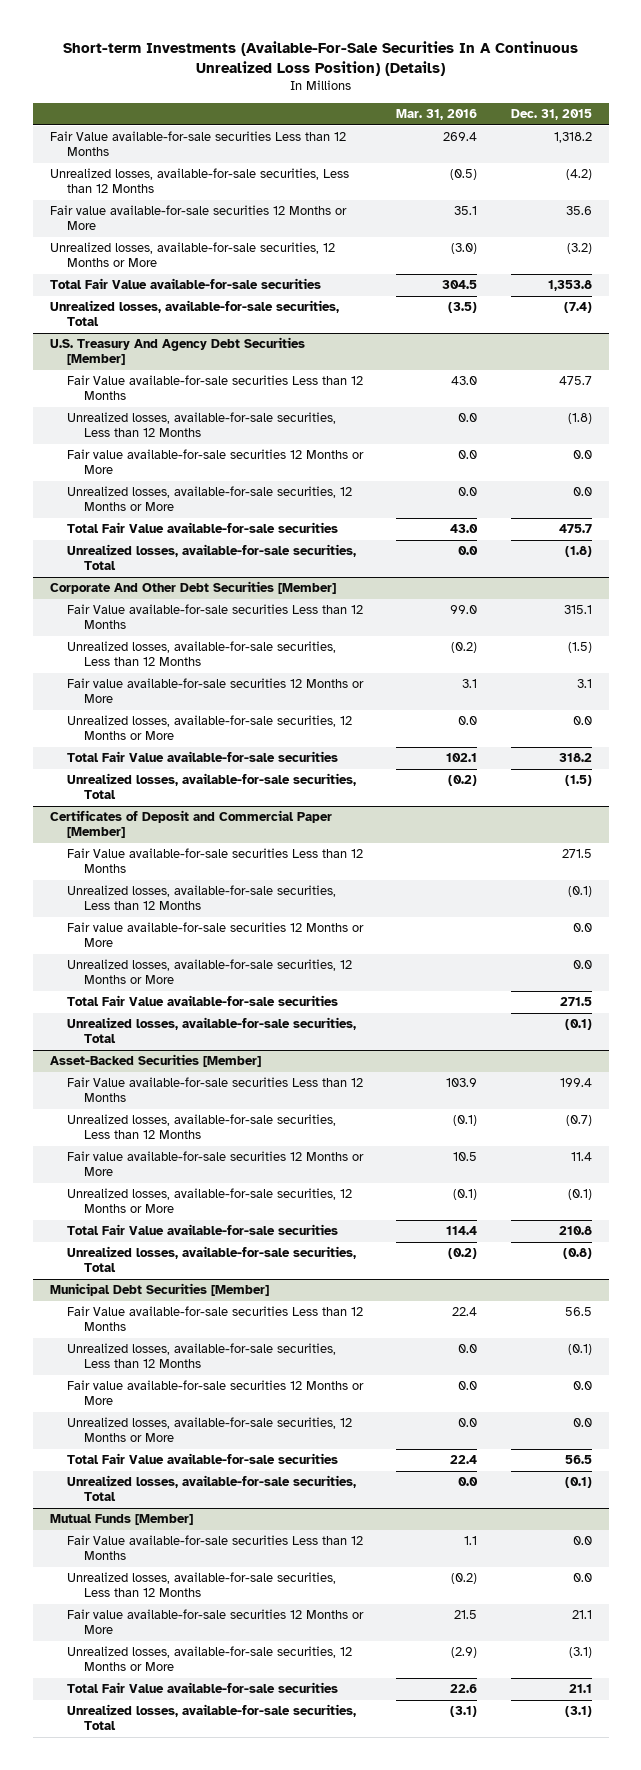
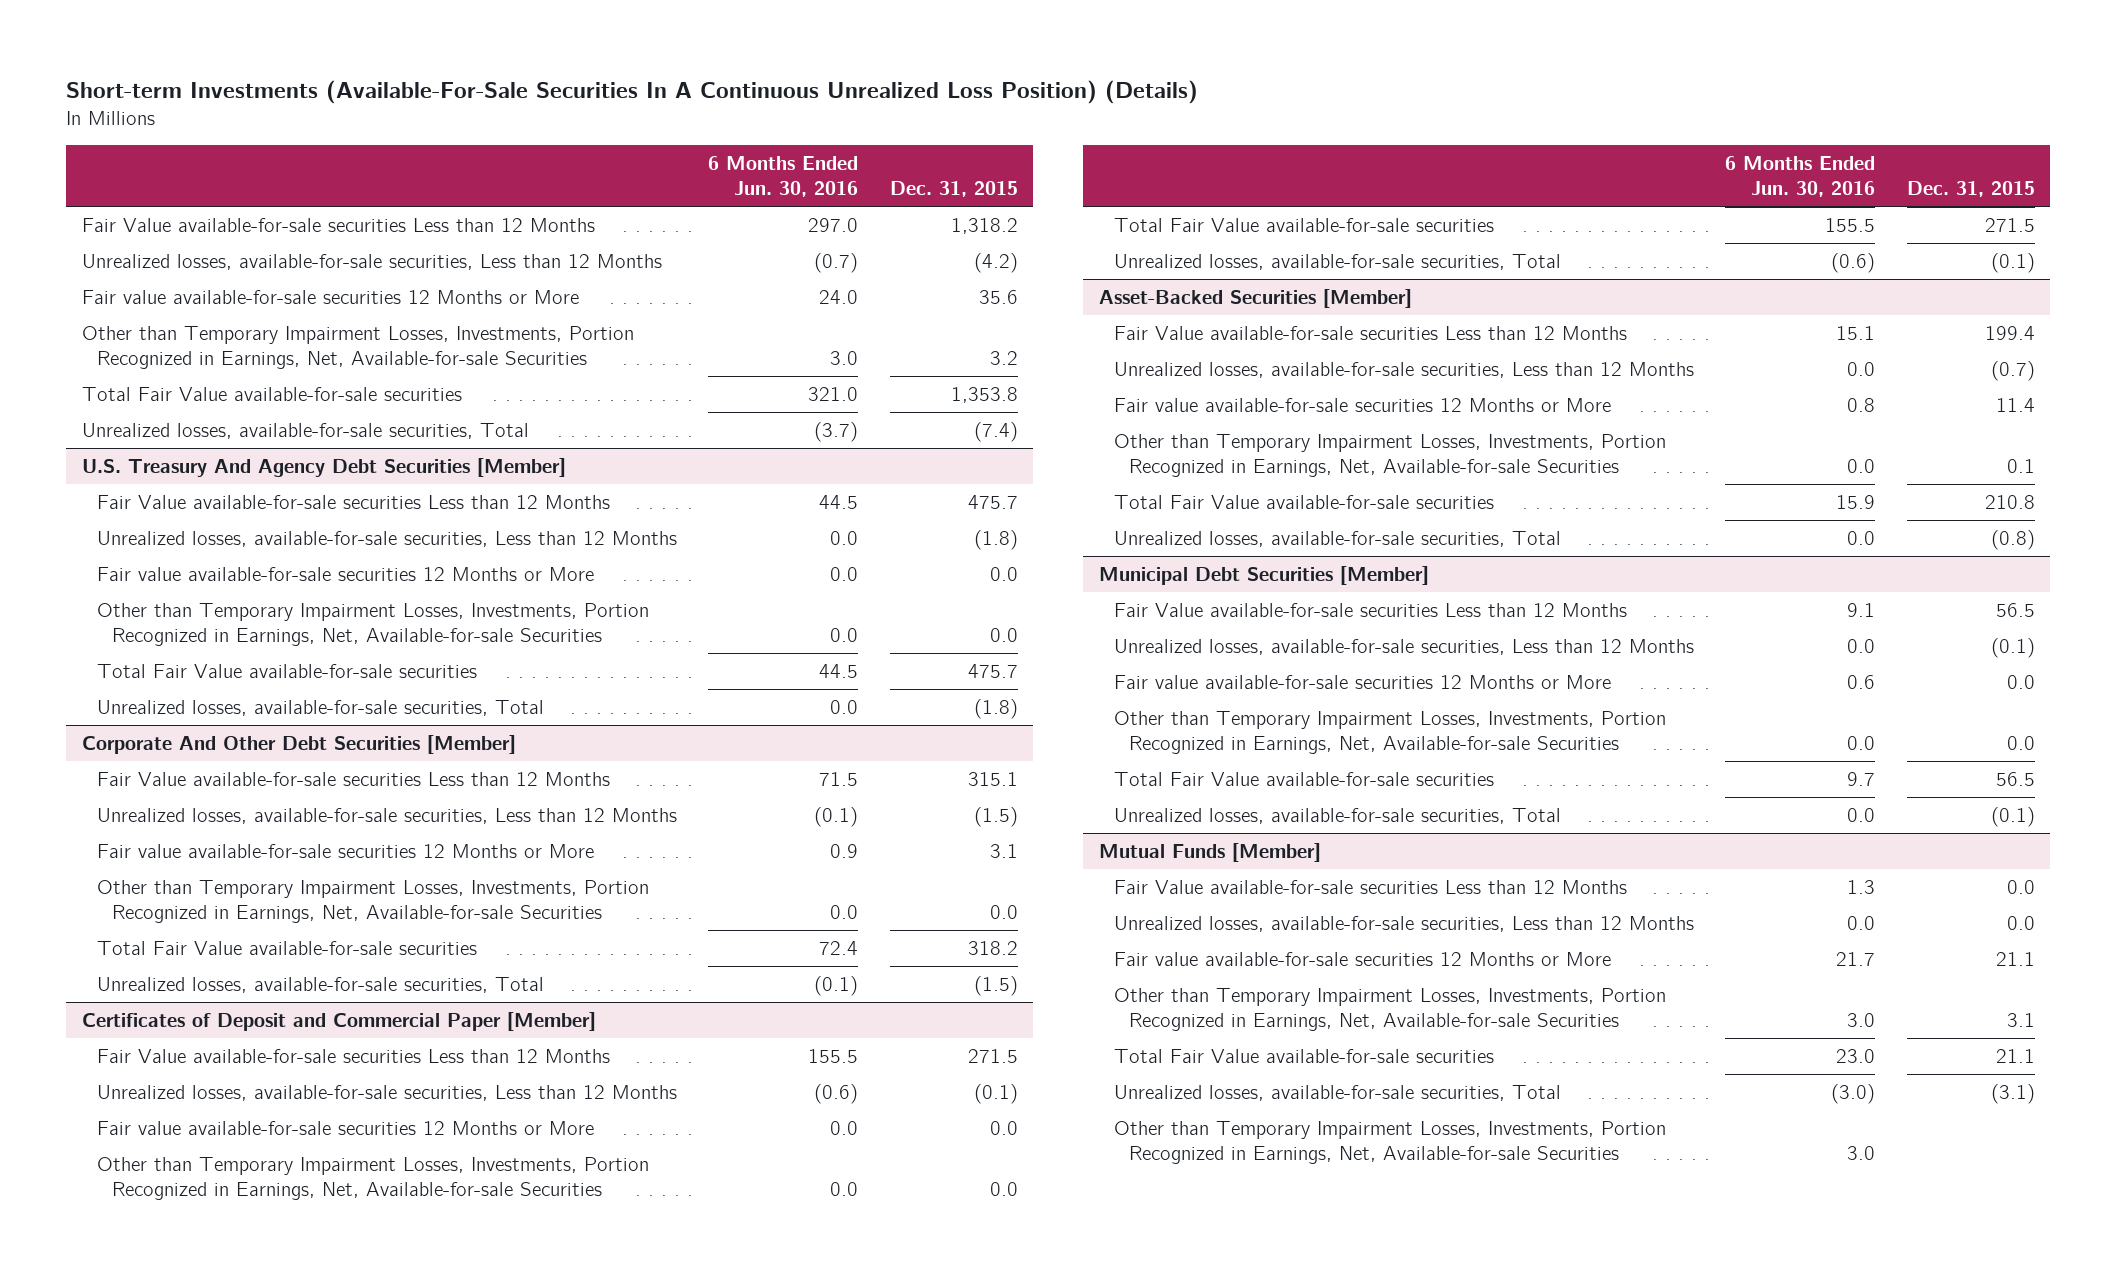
[396,109,478,121] Mar. 31, 2016 -> none
none -> [708,155,859,198] 6 Months Ended Jun. 30, 2016
[49,242,335,268] Unrealized losses, available-for-sale securities, 12 Months or More -> [81,325,634,370] Other than Temporary Impairment Losses, Investments, Portion Recognized in Earnings, Net, Available-for-sale Securities
[566,243,592,255] (3.2) -> [989,351,1018,366] 3.2
[66,486,352,512] Unrealized losses, available-for-sale securities, 12 Months or More -> [97,602,650,647] Other than Temporary Impairment Losses, Investments, Portion Recognized in Earnings, Net, Available-for-sale Securities
[66,715,352,741] Unrealized losses, available-for-sale securities, 12 Months or More -> [97,879,650,924] Other than Temporary Impairment Losses, Investments, Portion Recognized in Earnings, Net, Available-for-sale Securities
[66,959,352,985] Unrealized losses, available-for-sale securities, 12 Months or More -> [97,1156,650,1201] Other than Temporary Impairment Losses, Investments, Portion Recognized in Earnings, Net, Available-for-sale Securities
[66,1188,352,1214] Unrealized losses, available-for-sale securities, 12 Months or More -> [1114,433,1667,478] Other than Temporary Impairment Losses, Investments, Portion Recognized in Earnings, Net, Available-for-sale Securities
[567,1189,592,1201] (0.1) -> [2006,459,2035,474] 0.1
[66,1417,352,1443] Unrealized losses, available-for-sale securities, 12 Months or More -> [1114,710,1667,755] Other than Temporary Impairment Losses, Investments, Portion Recognized in Earnings, Net, Available-for-sale Securities
[66,1646,352,1672] Unrealized losses, available-for-sale securities, 12 Months or More -> [1114,987,1667,1032] Other than Temporary Impairment Losses, Investments, Portion Recognized in Earnings, Net, Available-for-sale Securities
[568,1647,592,1659] (3.1) -> [2006,1013,2035,1028] 3.1
none -> [1114,1120,1667,1165] Other than Temporary Impairment Losses, Investments, Portion Recognized in Earnings, Net, Available-for-sale Securities

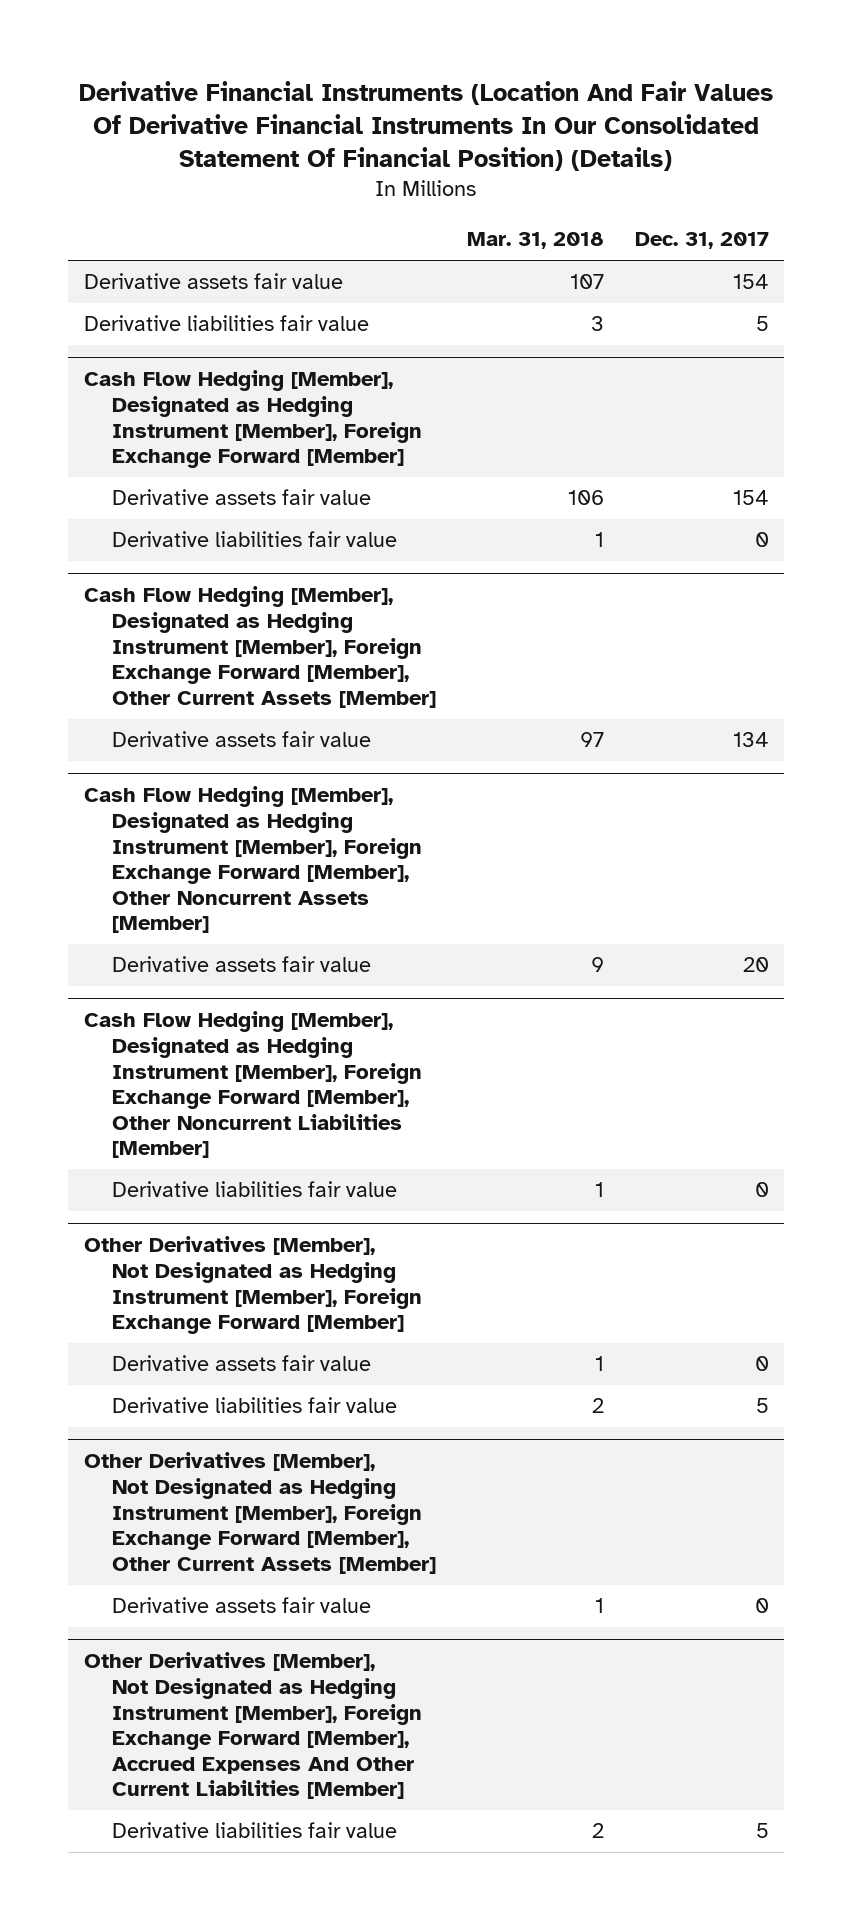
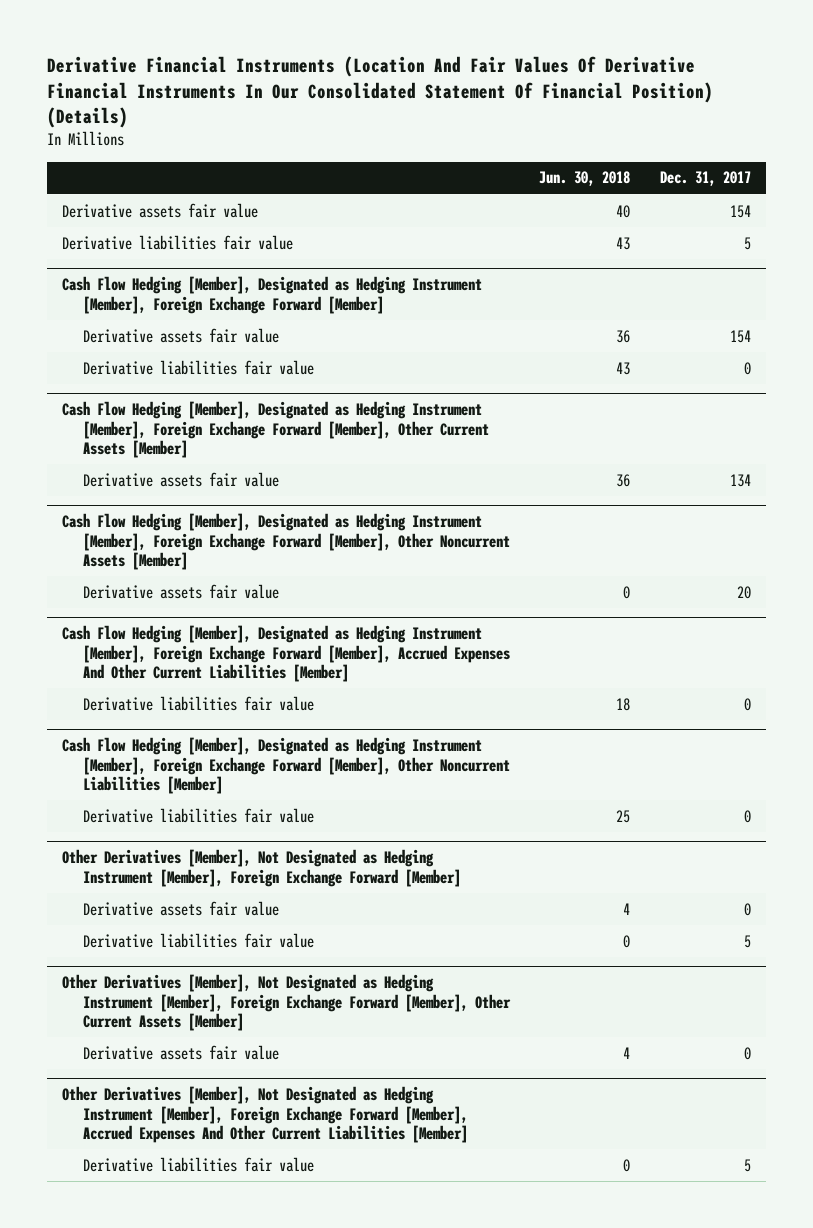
[466,232,604,250] Mar. 31, 2018 -> none
none -> [539,171,631,187] Jun. 30, 2018
none -> [61,625,510,683] Cash Flow Hedging [Member], Designated as Hedging Instrument [Member], Foreign Exchange Forward [Member], Accrued Expenses And Other Current Liabilities [Member]
none -> [82,695,314,711] Derivative liabilities fair value

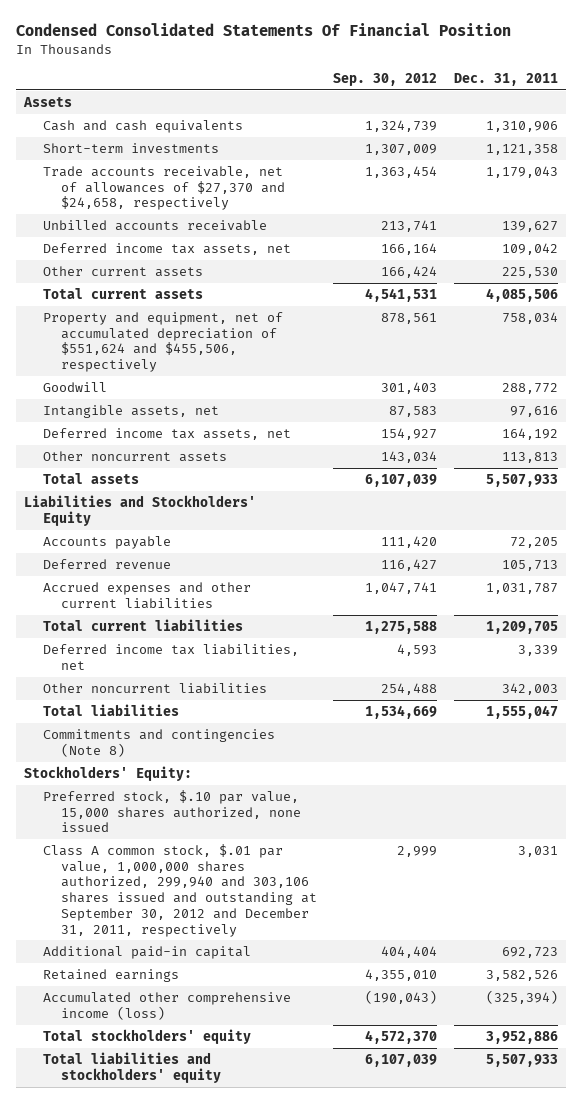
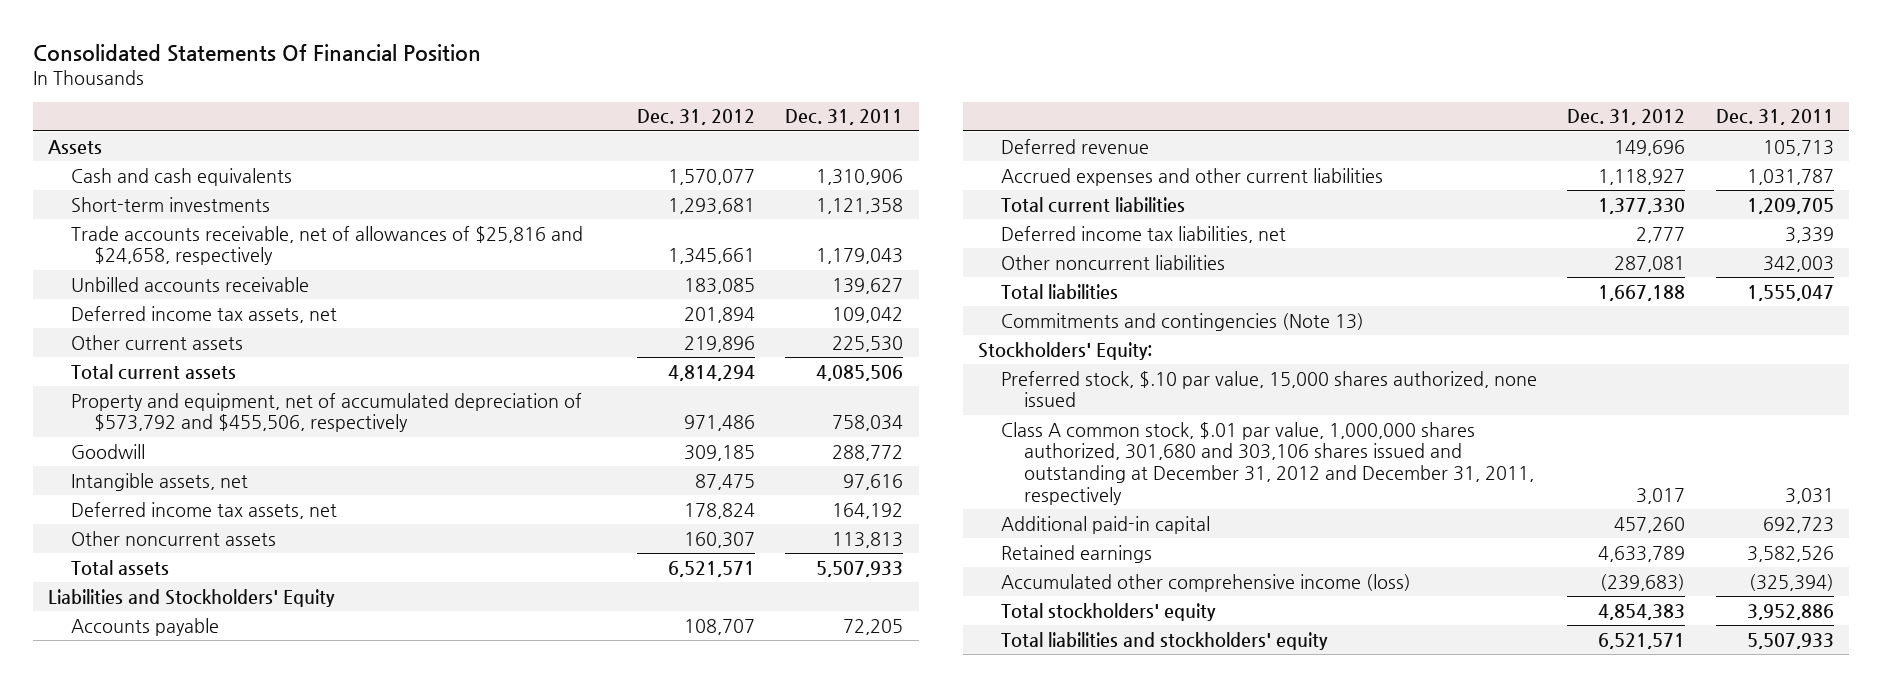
[16,23,512,37] Condensed Consolidated Statements Of Financial Position -> [32,44,481,63] Consolidated Statements Of Financial Position
[333,72,438,86] Sep. 30, 2012 -> none
none -> [637,109,756,126] Dec. 31, 2012
[42,165,285,211] Trade accounts receivable, net of allowances of $27,370 and $24,658, respectively -> [70,225,583,266] Trade accounts receivable, net of allowances of $25,816 and $24,658, respectively
[42,311,283,373] Property and equipment, net of accumulated depreciation of $551,624 and $455,506, respectively -> [70,392,582,433] Property and equipment, net of accumulated depreciation of $573,792 and $455,506, respectively
[42,728,275,757] Commitments and contingencies (Note 8) -> [1000,312,1364,331] Commitments and contingencies (Note 13)
[42,843,317,937] Class A common stock, $.01 par value, 1,000,000 shares authorized, 299,940 and 303,106 shares issued and outstanding at September 30, 2012 and December 31, 2011, respectively -> [1000,421,1534,506] Class A common stock, $.01 par value, 1,000,000 shares authorized, 301,680 and 303,106 shares issued and outstanding at December 31, 2012 and December 31, 2011, respectively

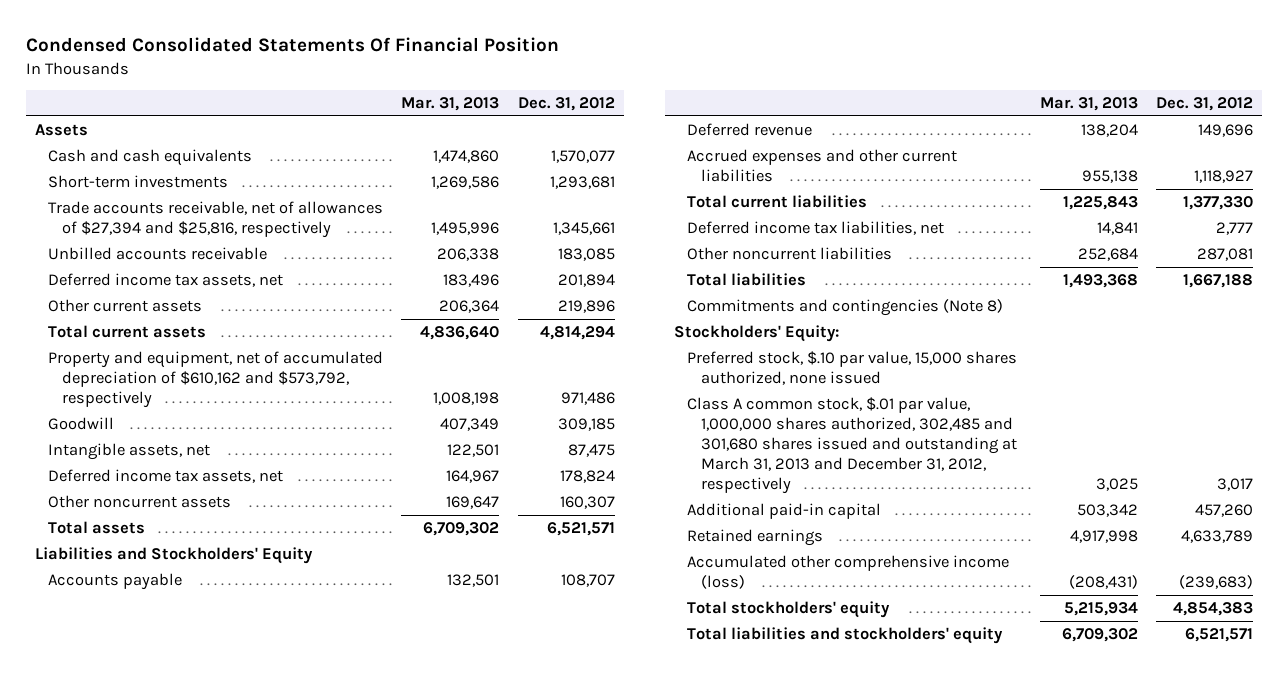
[32,44,481,63] Consolidated Statements Of Financial Position -> [25,37,559,53] Condensed Consolidated Statements Of Financial Position
[785,109,904,126] Dec. 31, 2011 -> none
none -> [401,97,500,112] Mar. 31, 2013
[70,225,583,266] Trade accounts receivable, net of allowances of $25,816 and $24,658, respectively -> [48,201,384,239] Trade accounts receivable, net of allowances of $27,394 and $25,816, respectively
[70,392,582,433] Property and equipment, net of accumulated depreciation of $573,792 and $455,506, respectively -> [48,351,384,408] Property and equipment, net of accumulated depreciation of $610,162 and $573,792, respectively
[1000,312,1364,331] Commitments and contingencies (Note 13) -> [687,299,1004,317] Commitments and contingencies (Note 8)
[1000,421,1534,506] Class A common stock, $.01 par value, 1,000,000 shares authorized, 301,680 and 303,106 shares issued and outstanding at December 31, 2012 and December 31, 2011, respectively -> [687,397,1017,494] Class A common stock, $.01 par value, 1,000,000 shares authorized, 302,485 and 301,680 shares issued and outstanding at March 31, 2013 and December 31, 2012, respectively

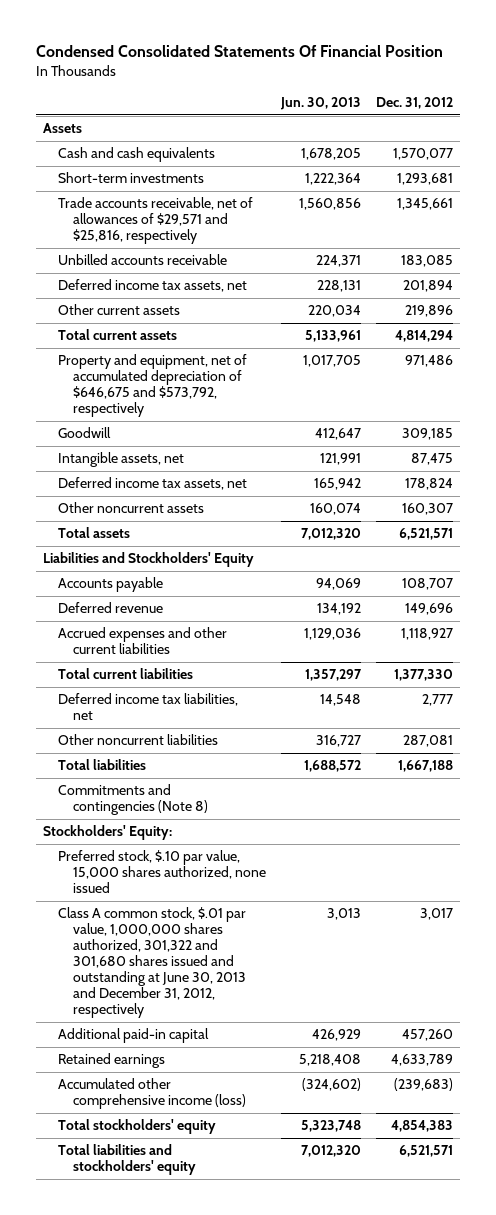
[401,97,500,112] Mar. 31, 2013 -> none
none -> [279,97,361,111] Jun. 30, 2013
[48,201,384,239] Trade accounts receivable, net of allowances of $27,394 and $25,816, respectively -> [58,197,254,245] Trade accounts receivable, net of allowances of $29,571 and $25,816, respectively
[48,351,384,408] Property and equipment, net of accumulated depreciation of $610,162 and $573,792, respectively -> [58,354,248,418] Property and equipment, net of accumulated depreciation of $646,675 and $573,792, respectively
[687,397,1017,494] Class A common stock, $.01 par value, 1,000,000 shares authorized, 302,485 and 301,680 shares issued and outstanding at March 31, 2013 and December 31, 2012, respectively -> [58,907,247,1019] Class A common stock, $.01 par value, 1,000,000 shares authorized, 301,322 and 301,680 shares issued and outstanding at June 30, 2013 and December 31, 2012, respectively

